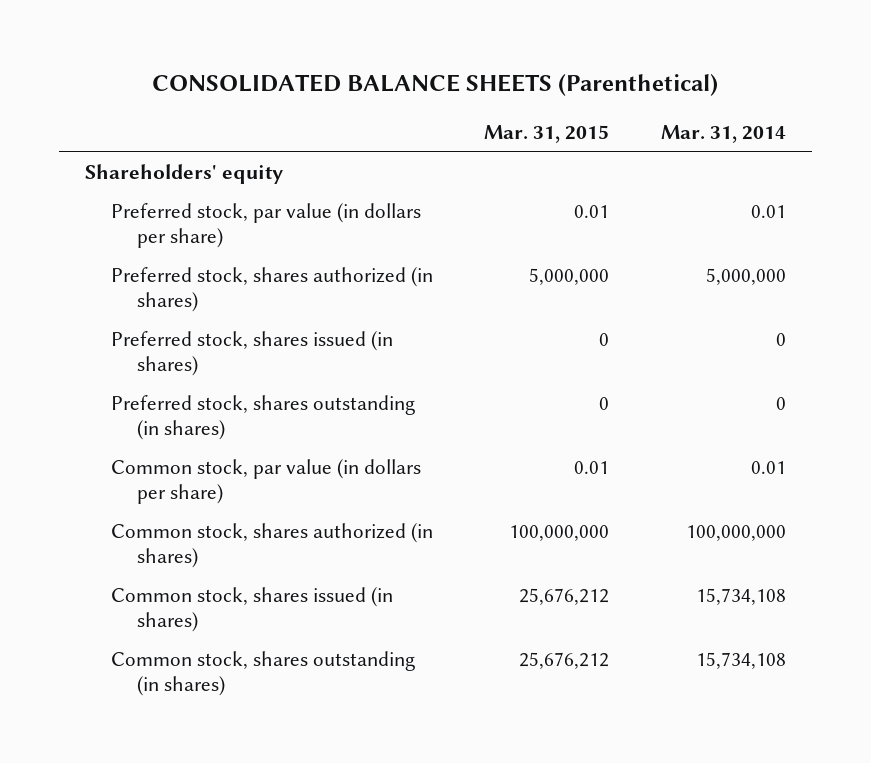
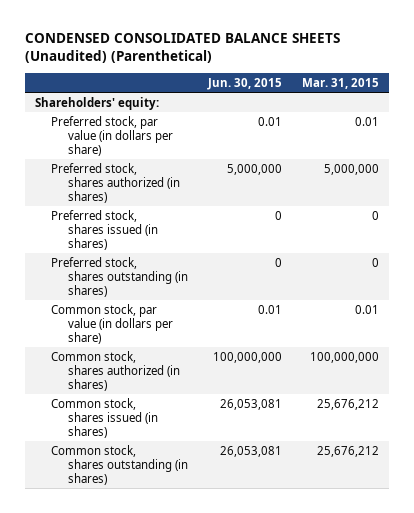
[152,74,719,97] CONSOLIDATED BALANCE SHEETS (Parenthetical) -> [24,33,340,64] CONDENSED CONSOLIDATED BALANCE SHEETS (Unaudited) (Parenthetical)
[661,124,787,143] Mar. 31, 2014 -> none
none -> [207,77,283,90] Jun. 30, 2015
[84,164,283,185] Shareholders' equity -> [34,96,159,110] Shareholders' equity:

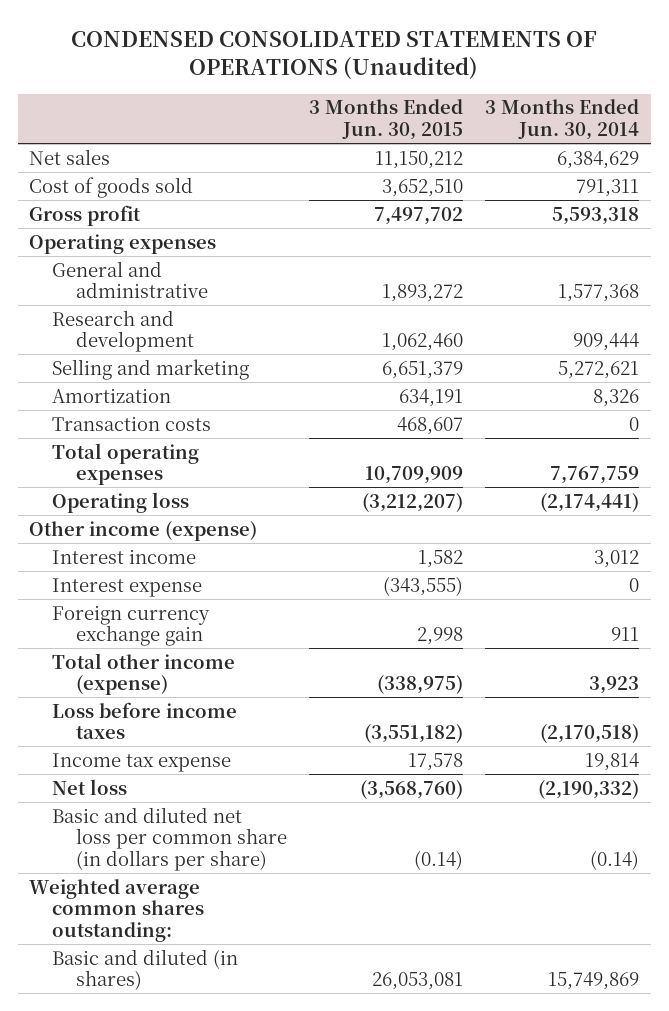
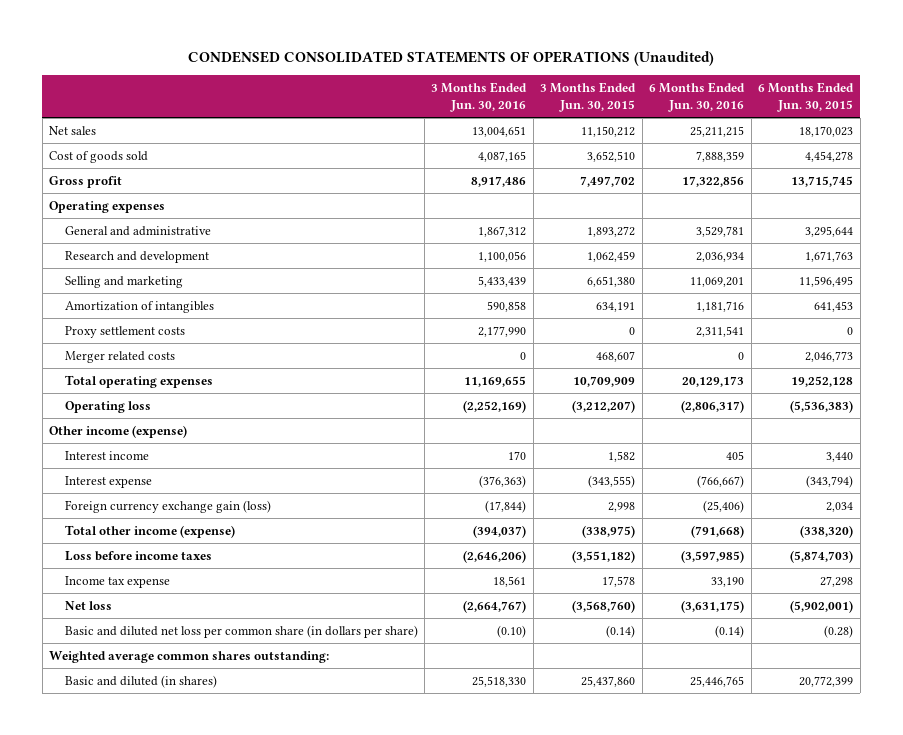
[485,99,640,141] 3 Months Ended Jun. 30, 2014 -> none
none -> [431,82,528,112] 3 Months Ended Jun. 30, 2016
none -> [649,82,746,112] 6 Months Ended Jun. 30, 2016
none -> [758,82,855,112] 6 Months Ended Jun. 30, 2015
[382,333,464,352] 1,062,460 -> [587,250,636,262] 1,062,459
[382,360,464,379] 6,651,379 -> [587,275,636,287] 6,651,380
[52,387,172,403] Amortization -> [64,300,214,313] Amortization of intangibles
none -> [64,325,185,338] Proxy settlement costs
[52,415,212,431] Transaction costs -> [64,350,175,363] Merger related costs
[52,604,211,647] Foreign currency exchange gain -> [64,499,271,513] Foreign currency exchange gain (loss)
[372,972,464,991] 26,053,081 -> [581,675,636,687] 25,437,860

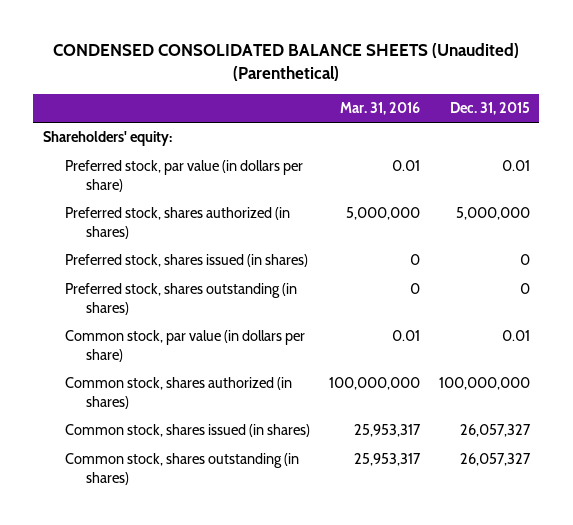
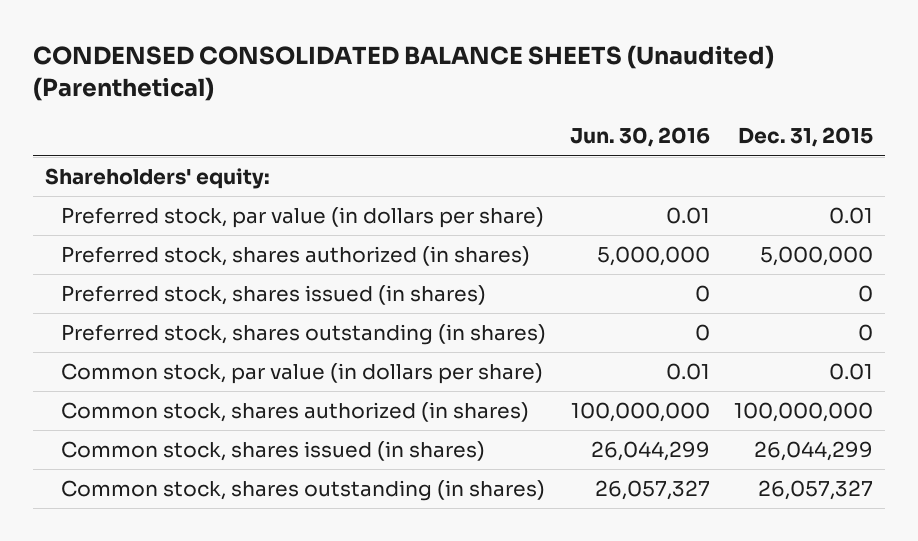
[339,102,420,116] Mar. 31, 2016 -> none
none -> [569,127,710,148] Jun. 30, 2016
[459,424,531,438] 26,057,327 -> [753,441,873,462] 26,044,299

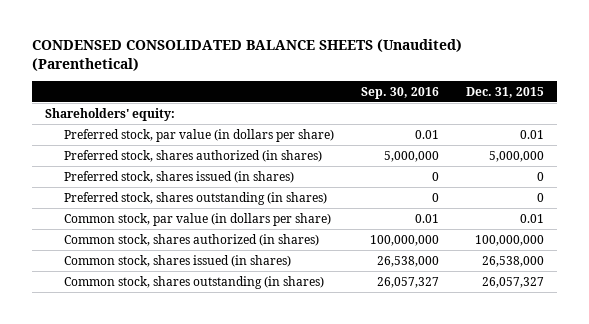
[569,127,710,148] Jun. 30, 2016 -> none
none -> [360,86,439,99] Sep. 30, 2016
[753,441,873,462] 26,044,299 -> [481,255,544,267] 26,538,000

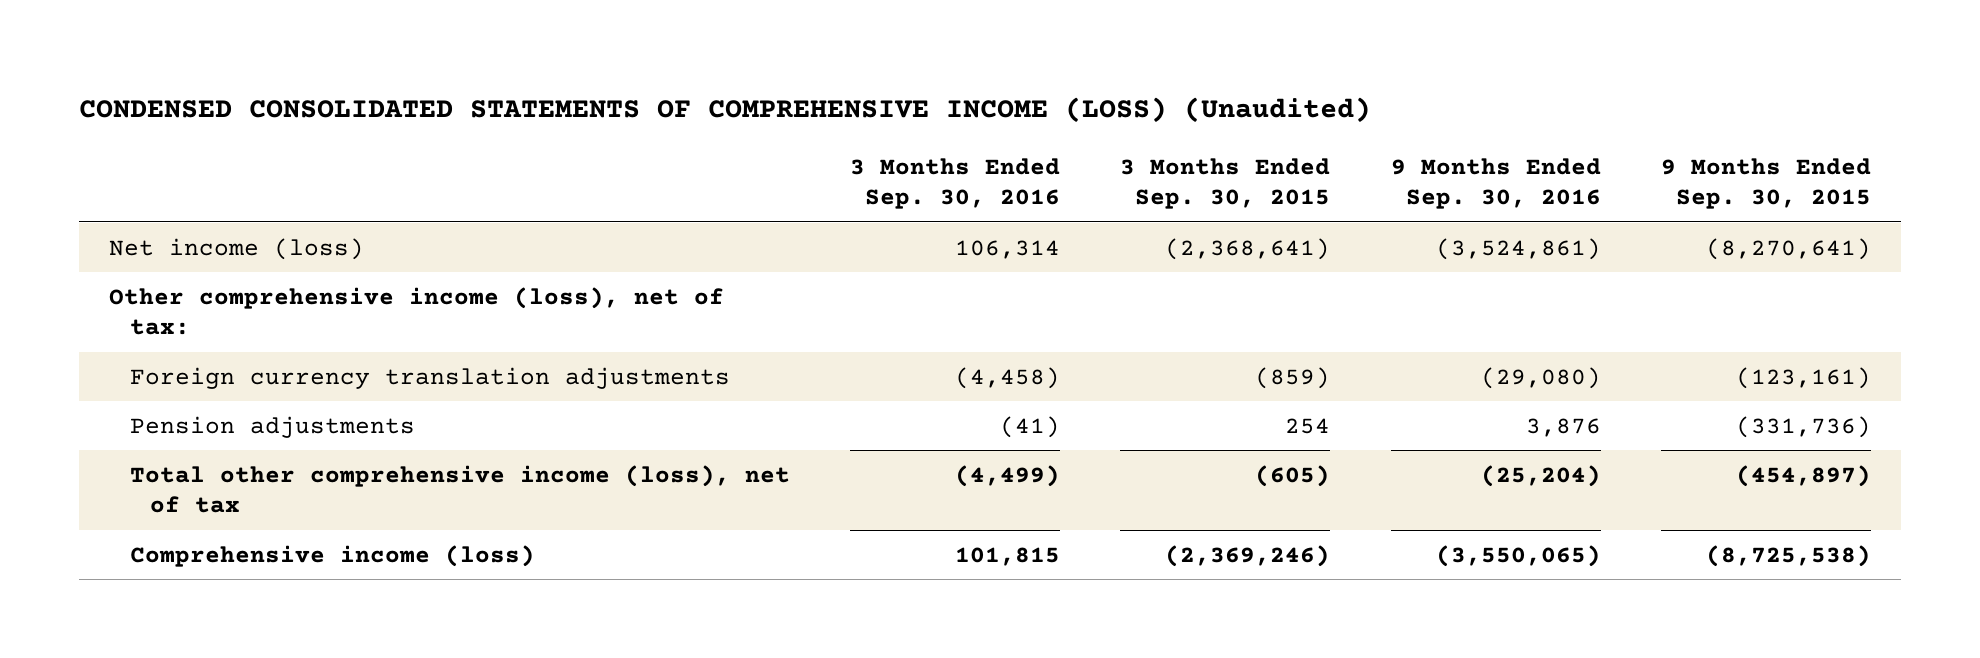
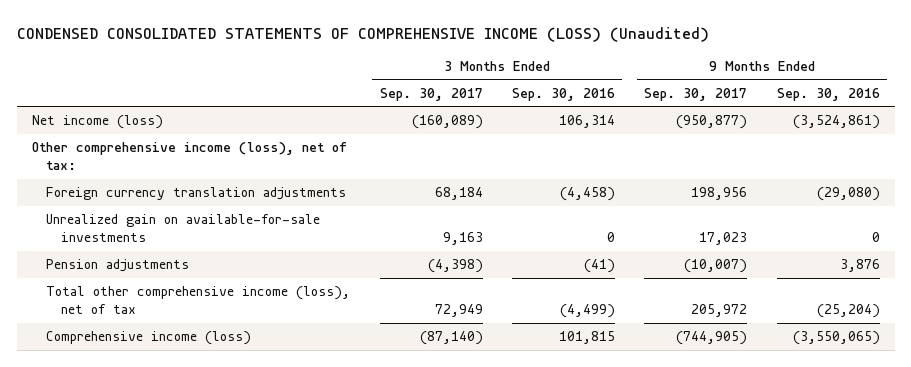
[1120,158,1331,210] 3 Months Ended Sep. 30, 2015 -> none
[1661,158,1872,210] 9 Months Ended Sep. 30, 2015 -> none
none -> [379,87,483,101] Sep. 30, 2017
none -> [644,87,748,101] Sep. 30, 2017
none -> [46,214,321,243] Unrealized gain on available-for-sale investments

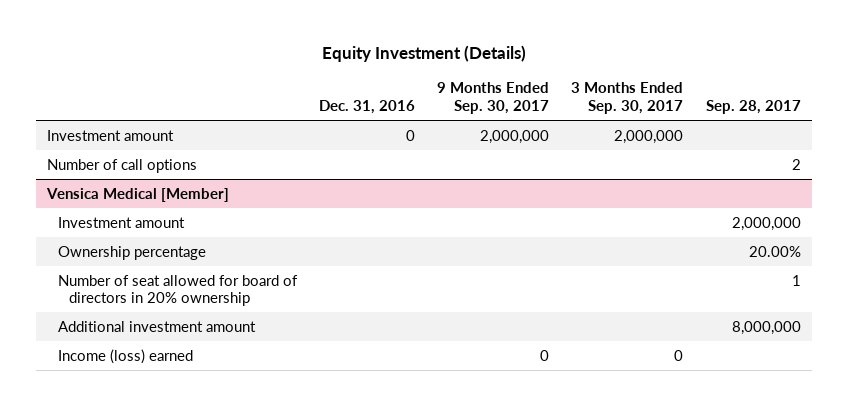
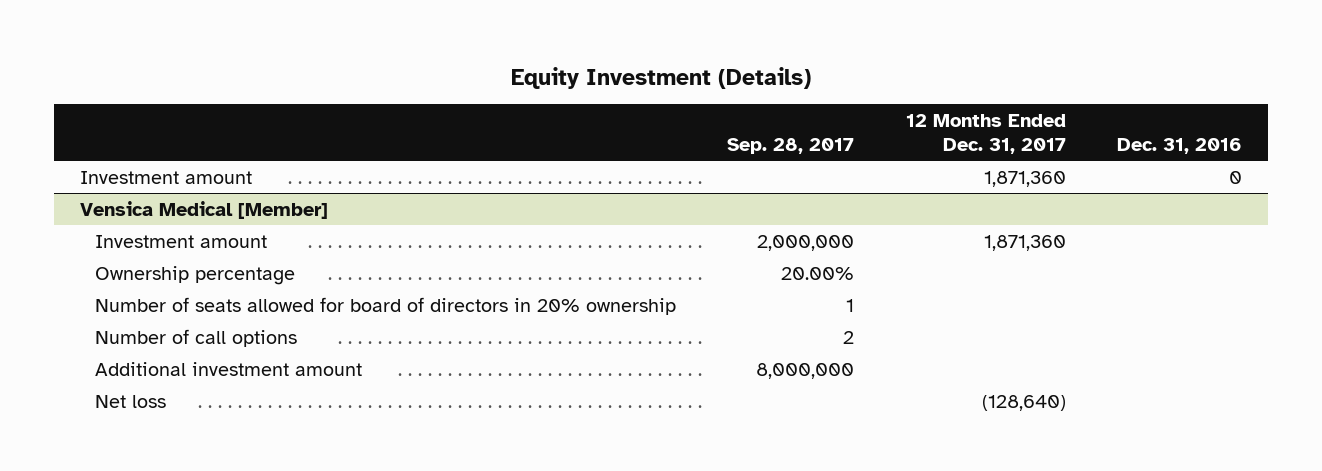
[437,82,550,114] 9 Months Ended Sep. 30, 2017 -> none
[571,82,684,114] 3 Months Ended Sep. 30, 2017 -> none
none -> [905,114,1066,154] 12 Months Ended Dec. 31, 2017
[47,158,198,173] Number of call options -> none
[57,274,298,307] Number of seat allowed for board of directors in 20% ownership -> [94,296,676,315] Number of seats allowed for board of directors in 20% ownership
none -> [94,328,297,347] Number of call options
[57,348,193,364] Income (loss) earned -> [94,394,166,408] Net loss

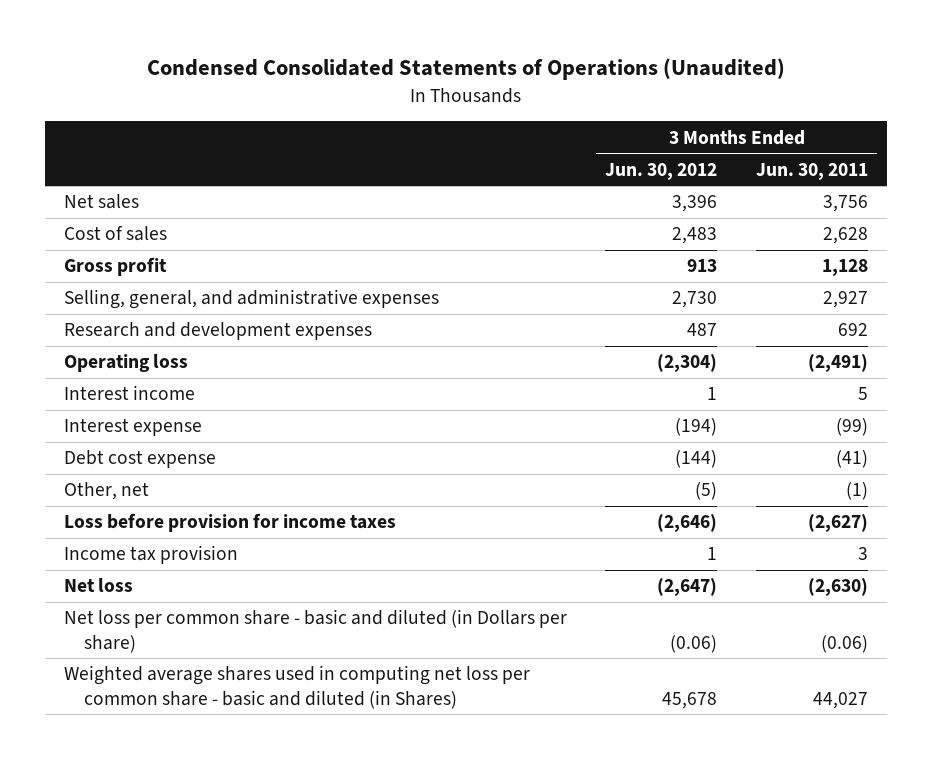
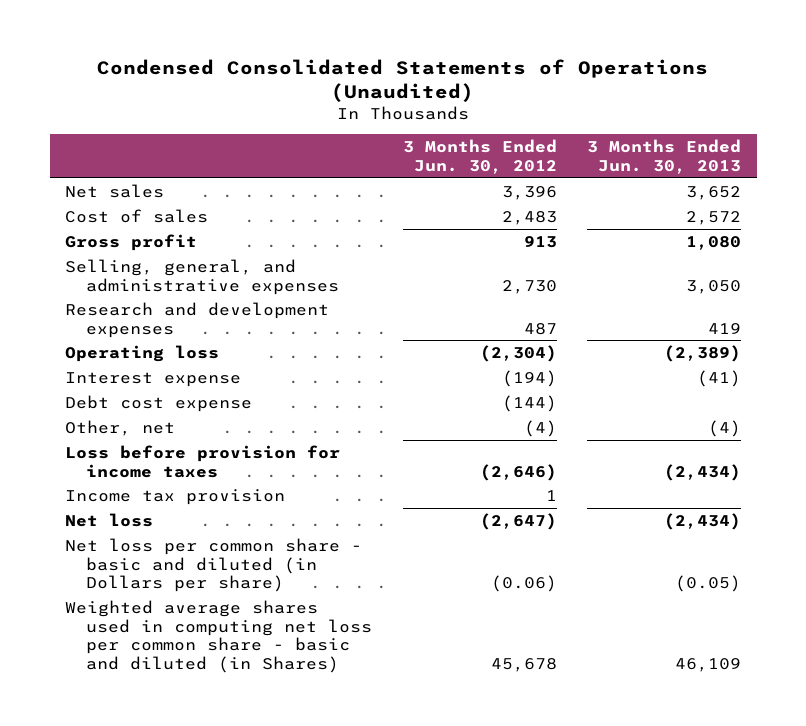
[755,162,868,180] Jun. 30, 2011 -> none
none -> [587,138,742,174] 3 Months Ended Jun. 30, 2013
[64,385,196,401] Interest income -> none
[695,482,718,501] (5) -> [523,419,557,437] (4)

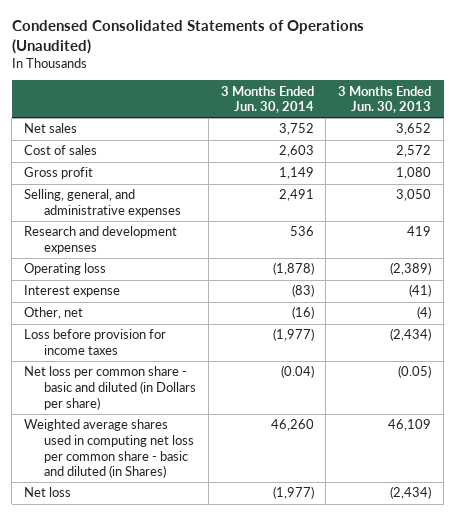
[402,138,557,174] 3 Months Ended Jun. 30, 2012 -> none
none -> [220,85,314,114] 3 Months Ended Jun. 30, 2014
[65,394,253,412] Debt cost expense -> none
[65,488,286,505] Income tax provision -> none
[65,512,154,527] Net loss -> [24,487,72,498] Net loss

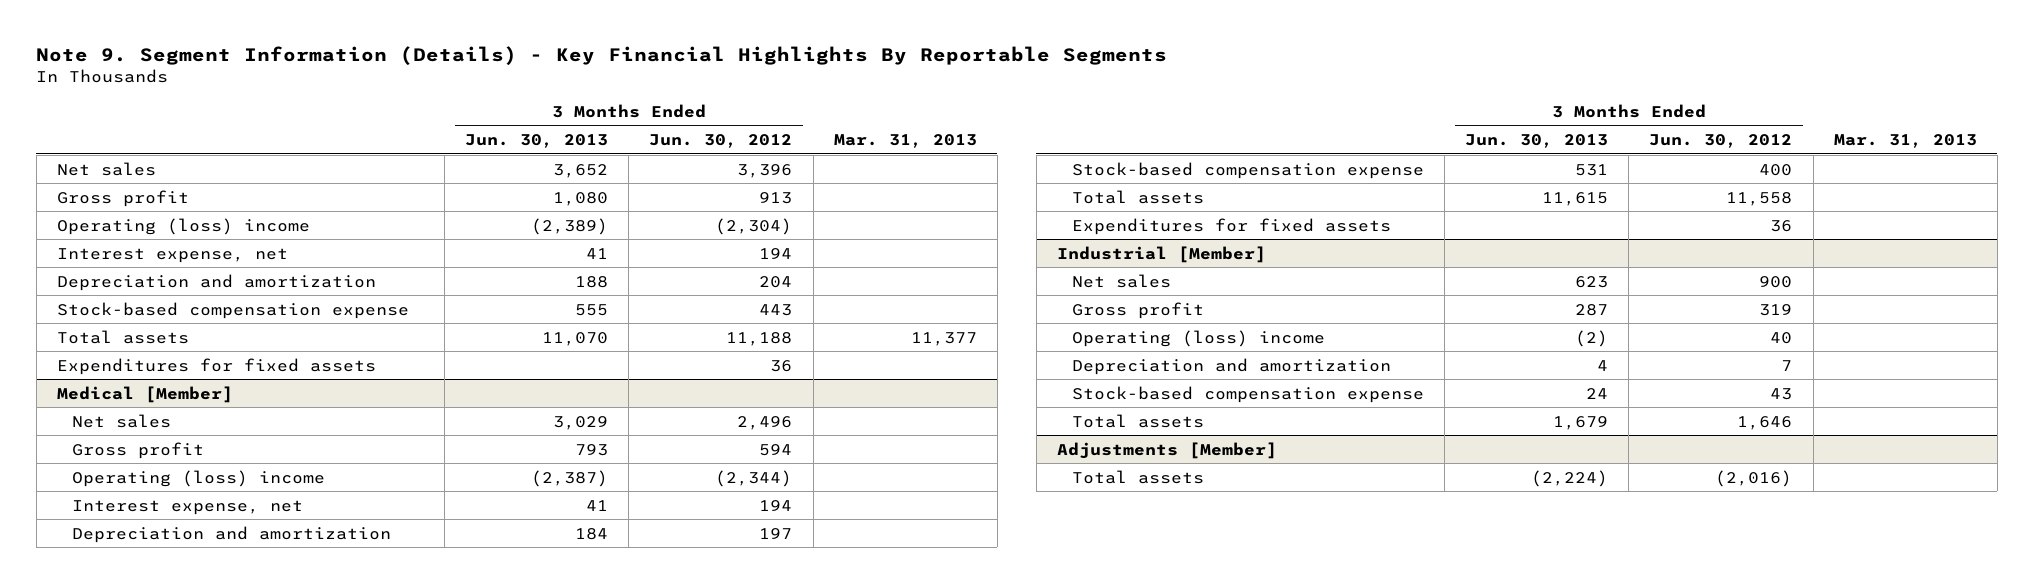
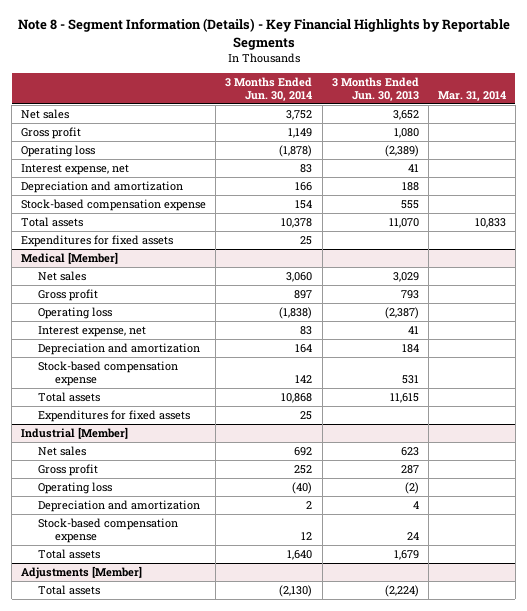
[36,45,1168,65] Note 9. Segment Information (Details) - Key Financial Highlights By Reportable Segments -> [17,18,510,50] Note 8 - Segment Information (Details) - Key Financial Highlights by Reportable Segments
[649,134,793,149] Jun. 30, 2012 -> none
[833,134,977,149] Mar. 31, 2013 -> none
none -> [225,76,313,101] 3 Months Ended Jun. 30, 2014
none -> [437,90,506,101] Mar. 31, 2014
[56,217,310,235] Operating (loss) income -> [21,144,96,157] Operating loss
[71,469,325,487] Operating (loss) income -> [38,306,113,319] Operating loss
[1071,329,1325,347] Operating (loss) income -> [38,481,113,494] Operating loss

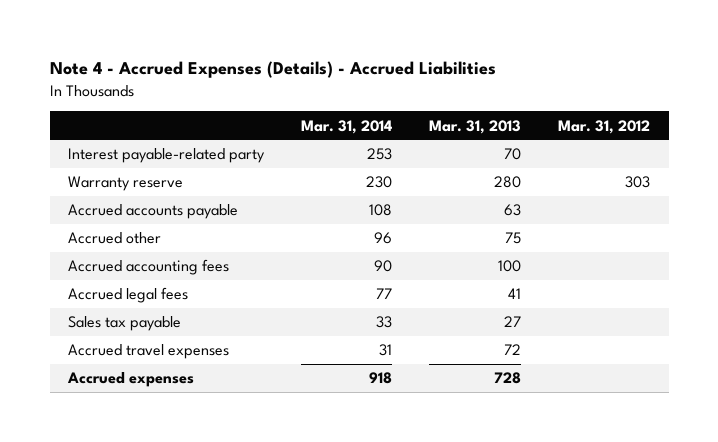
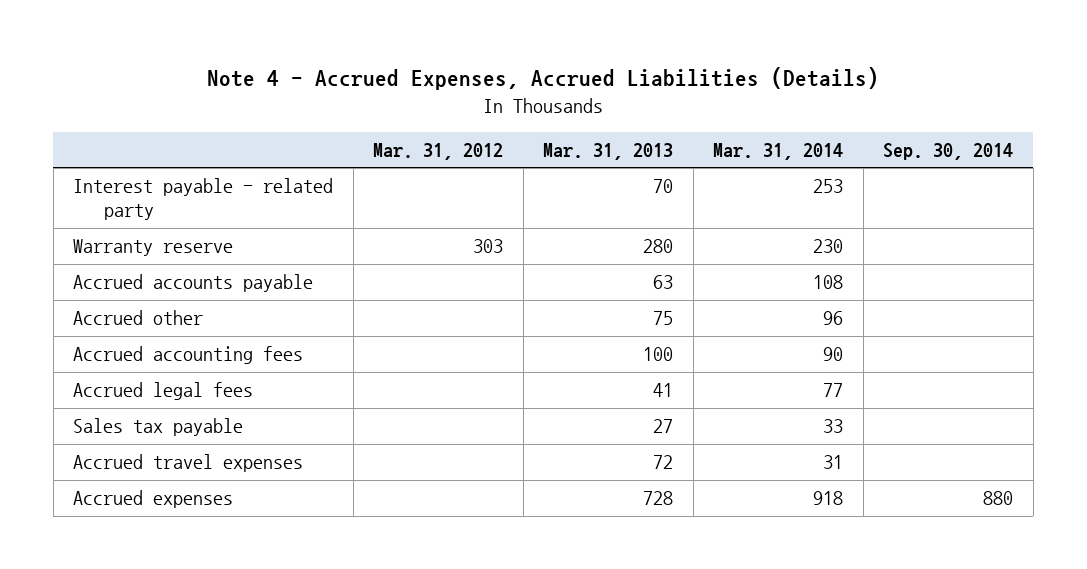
[49,61,496,79] Note 4 - Accrued Expenses (Details) - Accrued Liabilities -> [207,66,880,90] Note 4 - Accrued Expenses, Accrued Liabilities (Details)
none -> [883,143,1014,161] Sep. 30, 2014
[68,148,266,164] Interest payable-related party -> [73,178,334,221] Interest payable - related party

